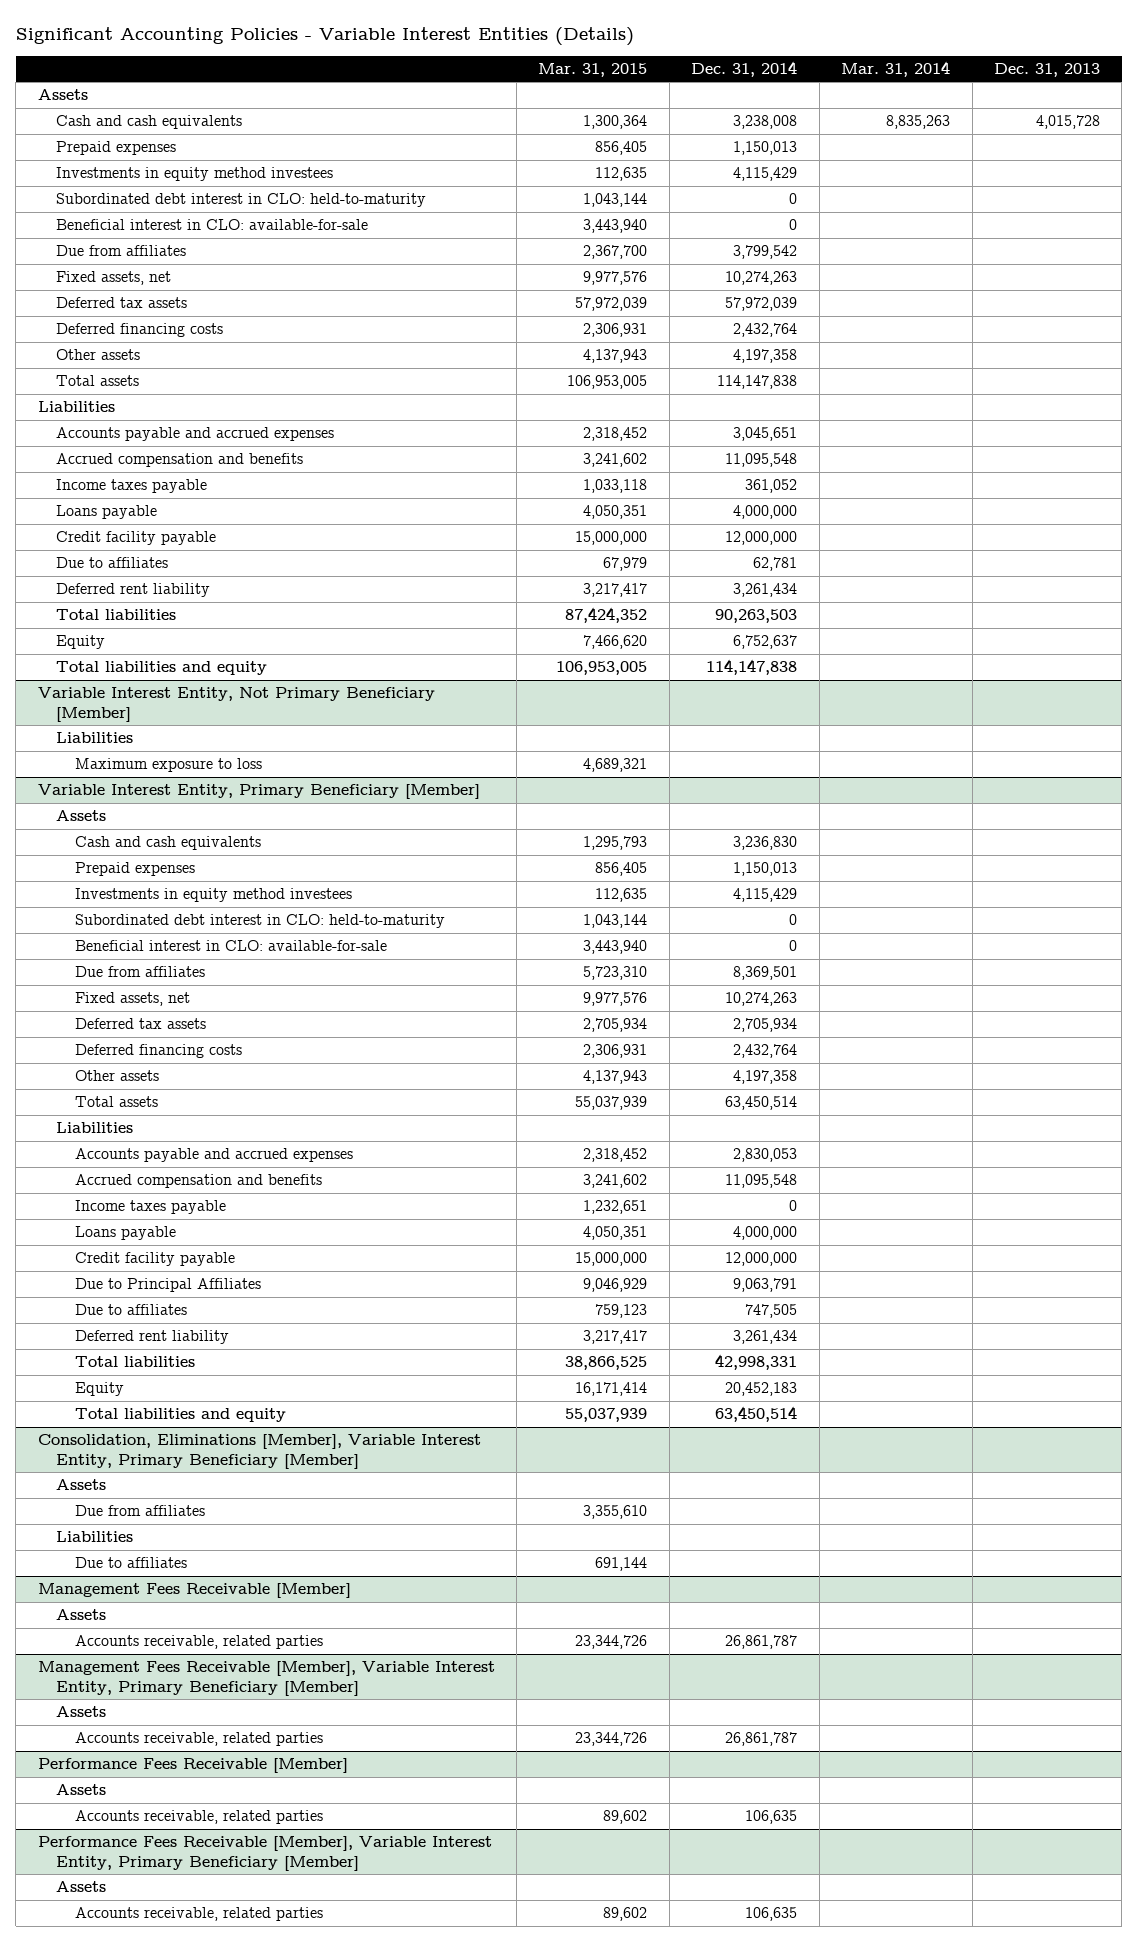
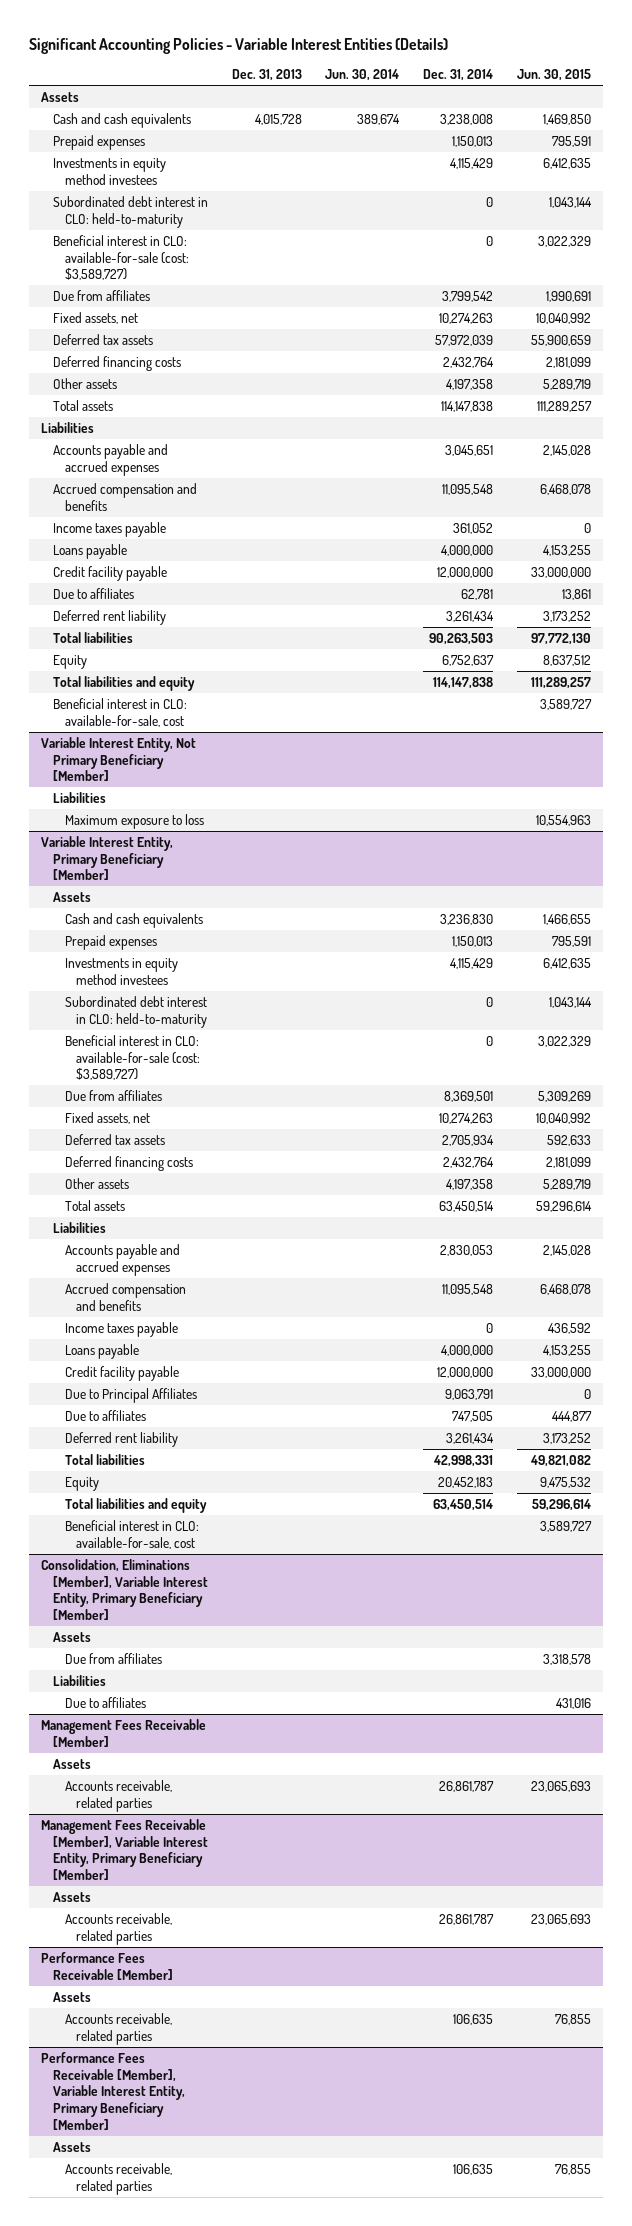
[538,62,648,77] Mar. 31, 2015 -> none
[841,60,951,77] Mar. 31, 2014 -> none
none -> [325,69,400,82] Jun. 30, 2014
none -> [516,69,591,82] Jun. 30, 2015
[56,219,369,231] Beneficial interest in CLO: available-for-sale -> [52,234,189,281] Beneficial interest in CLO: available-for-sale (cost: $3,589,727)
none -> [52,697,187,727] Beneficial interest in CLO: available-for-sale, cost
[74,940,387,952] Beneficial interest in CLO: available-for-sale -> [64,1034,201,1081] Beneficial interest in CLO: available-for-sale (cost: $3,589,727)
none -> [64,1519,199,1549] Beneficial interest in CLO: available-for-sale, cost

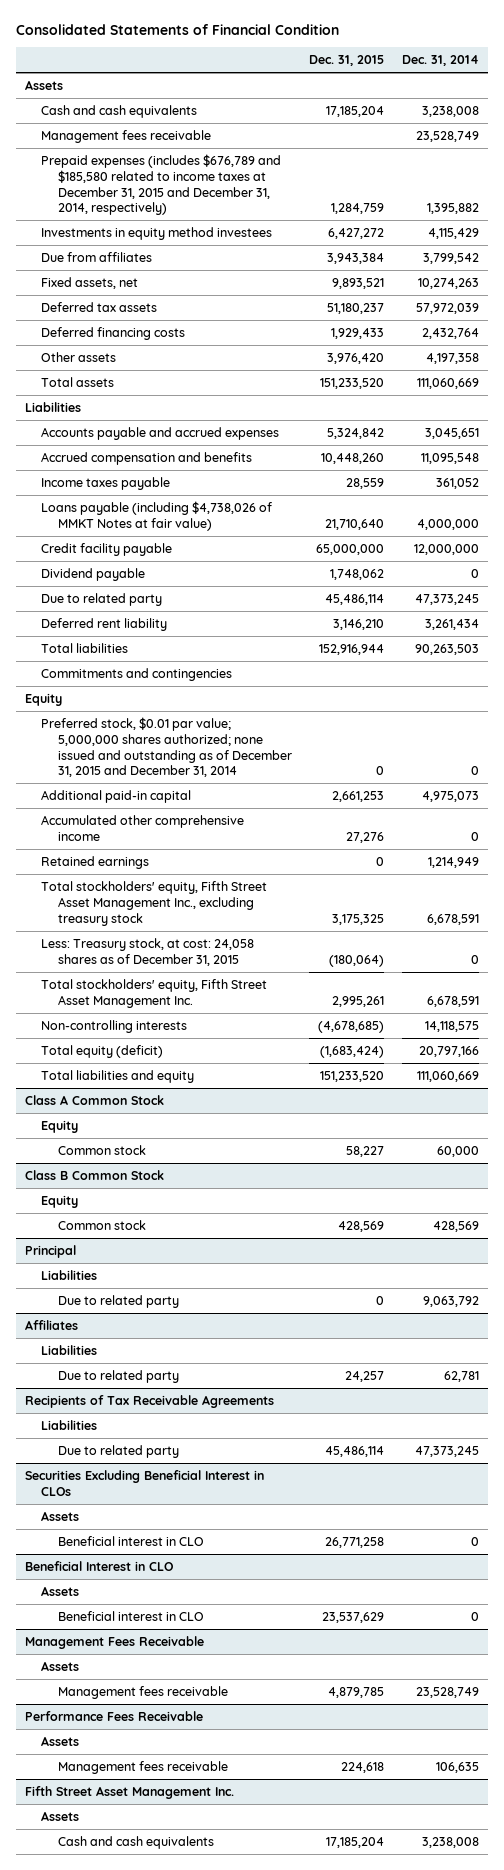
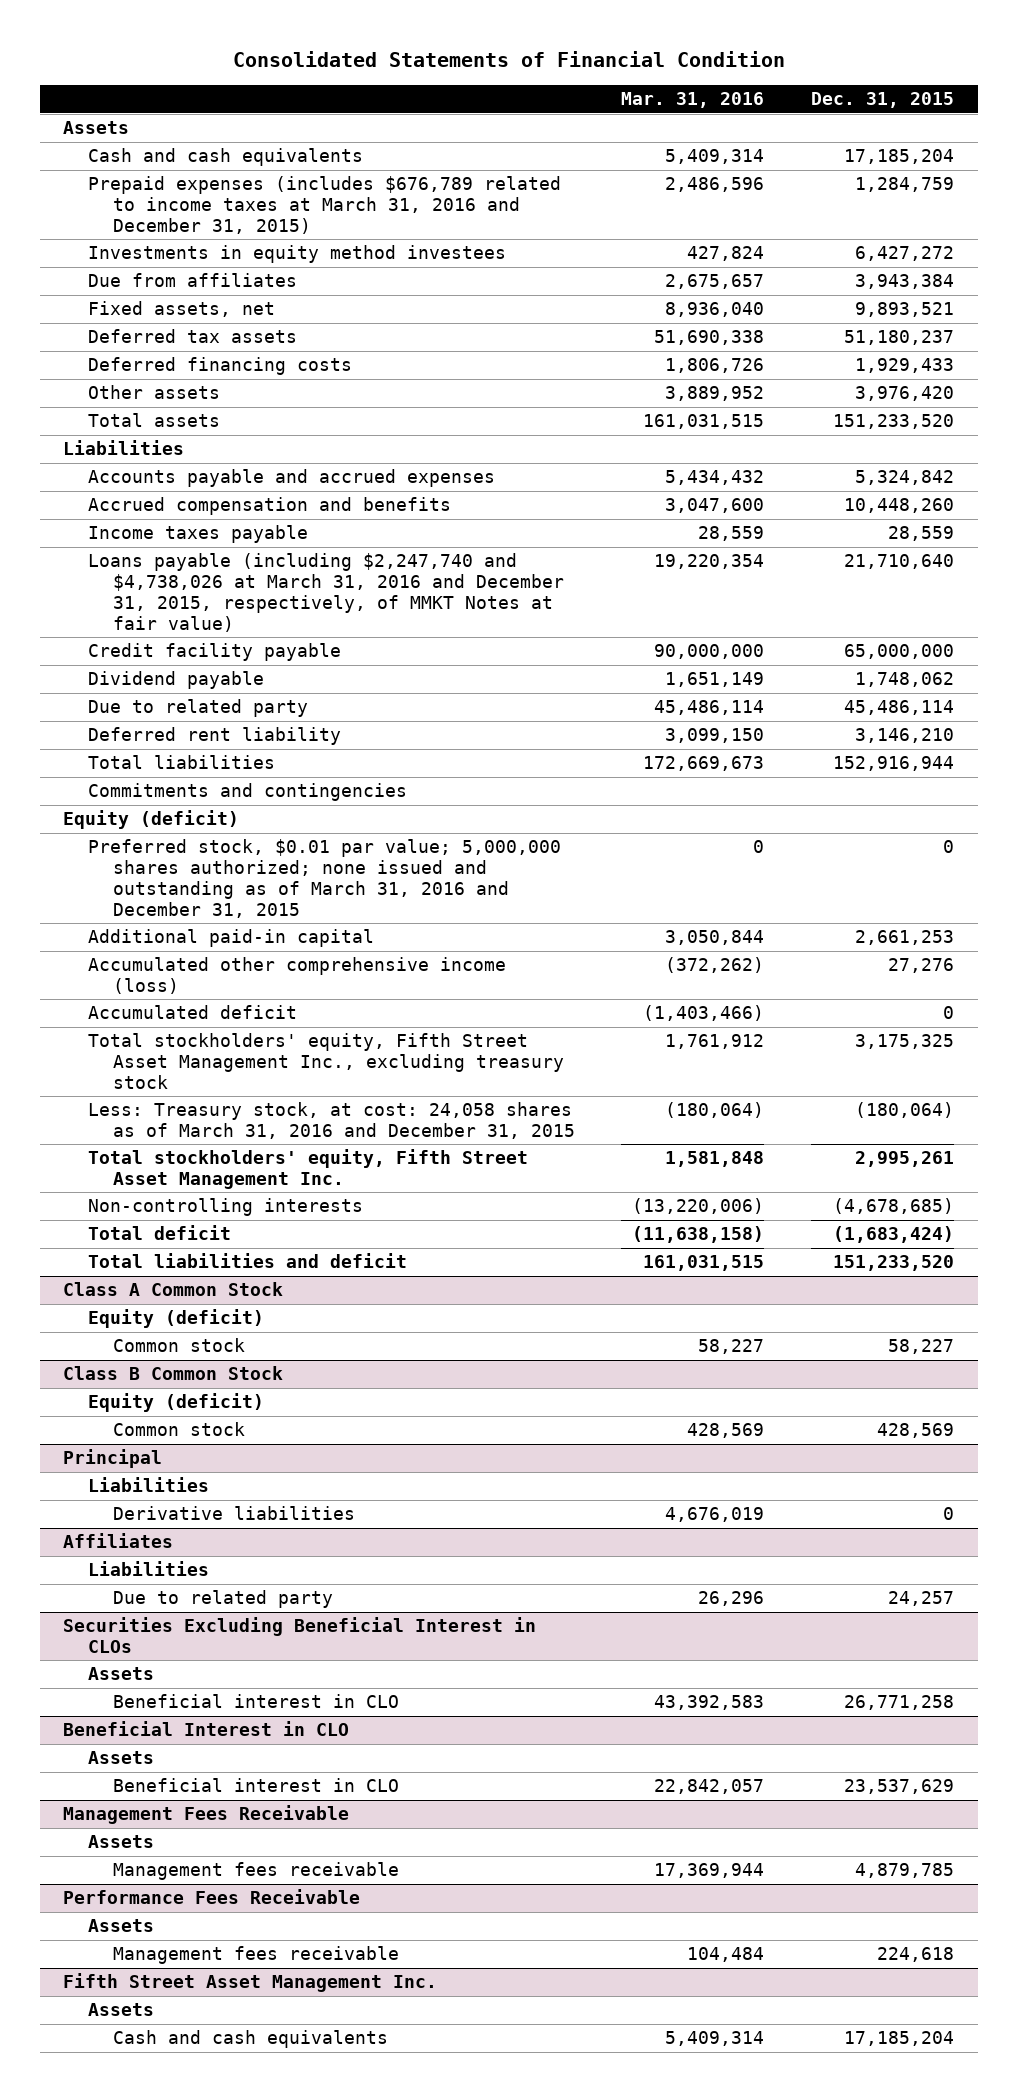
[402,55,480,67] Dec. 31, 2014 -> none
none -> [621,92,765,109] Mar. 31, 2016
[41,129,212,143] Management fees receivable -> none
[41,153,282,216] Prepaid expenses (includes $676,789 and $185,580 related to income taxes at December 31, 2015 and December 31, 2014, respectively) -> [88,176,562,234] Prepaid expenses (includes $676,789 related to income taxes at March 31, 2016 and December 31, 2015)
[41,500,273,531] Loans payable (including $4,738,026 of MMKT Notes at fair value) -> [88,553,564,632] Loans payable (including $2,247,740 and $4,738,026 at March 31, 2016 and December 31, 2015, respectively, of MMKT Notes at fair value)
[24,692,62,706] Equity -> [63,810,240,830] Equity (deficit)
[41,716,292,778] Preferred stock, $0.01 par value; 5,000,000 shares authorized; none issued and outstanding as of December 31, 2015 and December 31, 2014 -> [88,839,562,918] Preferred stock, $0.01 par value; 5,000,000 shares authorized; none issued and outstanding as of March 31, 2016 and December 31, 2015
[41,814,245,841] Accumulated other comprehensive income -> [88,957,507,995] Accumulated other comprehensive income (loss)
[41,855,150,869] Retained earnings -> [88,1005,298,1020] Accumulated deficit
[41,937,255,966] Less: Treasury stock, at cost: 24,058 shares as of December 31, 2015 -> [88,1102,575,1140] Less: Treasury stock, at cost: 24,058 shares as of March 31, 2016 and December 31, 2015
[41,1044,164,1058] Total equity (deficit) -> [88,1225,232,1241] Total deficit
[41,1069,195,1083] Total liabilities and equity -> [88,1253,408,1269] Total liabilities and deficit
[41,1119,79,1133] Equity -> [88,1309,265,1329] Equity (deficit)
[41,1194,79,1208] Equity -> [88,1393,265,1413] Equity (deficit)
[57,1294,179,1308] Due to related party -> none
none -> [112,1506,355,1521] Derivative liabilities
[24,1394,274,1408] Recipients of Tax Receivable Agreements -> none
[41,1419,98,1430] Liabilities -> none
[57,1444,179,1458] Due to related party -> none

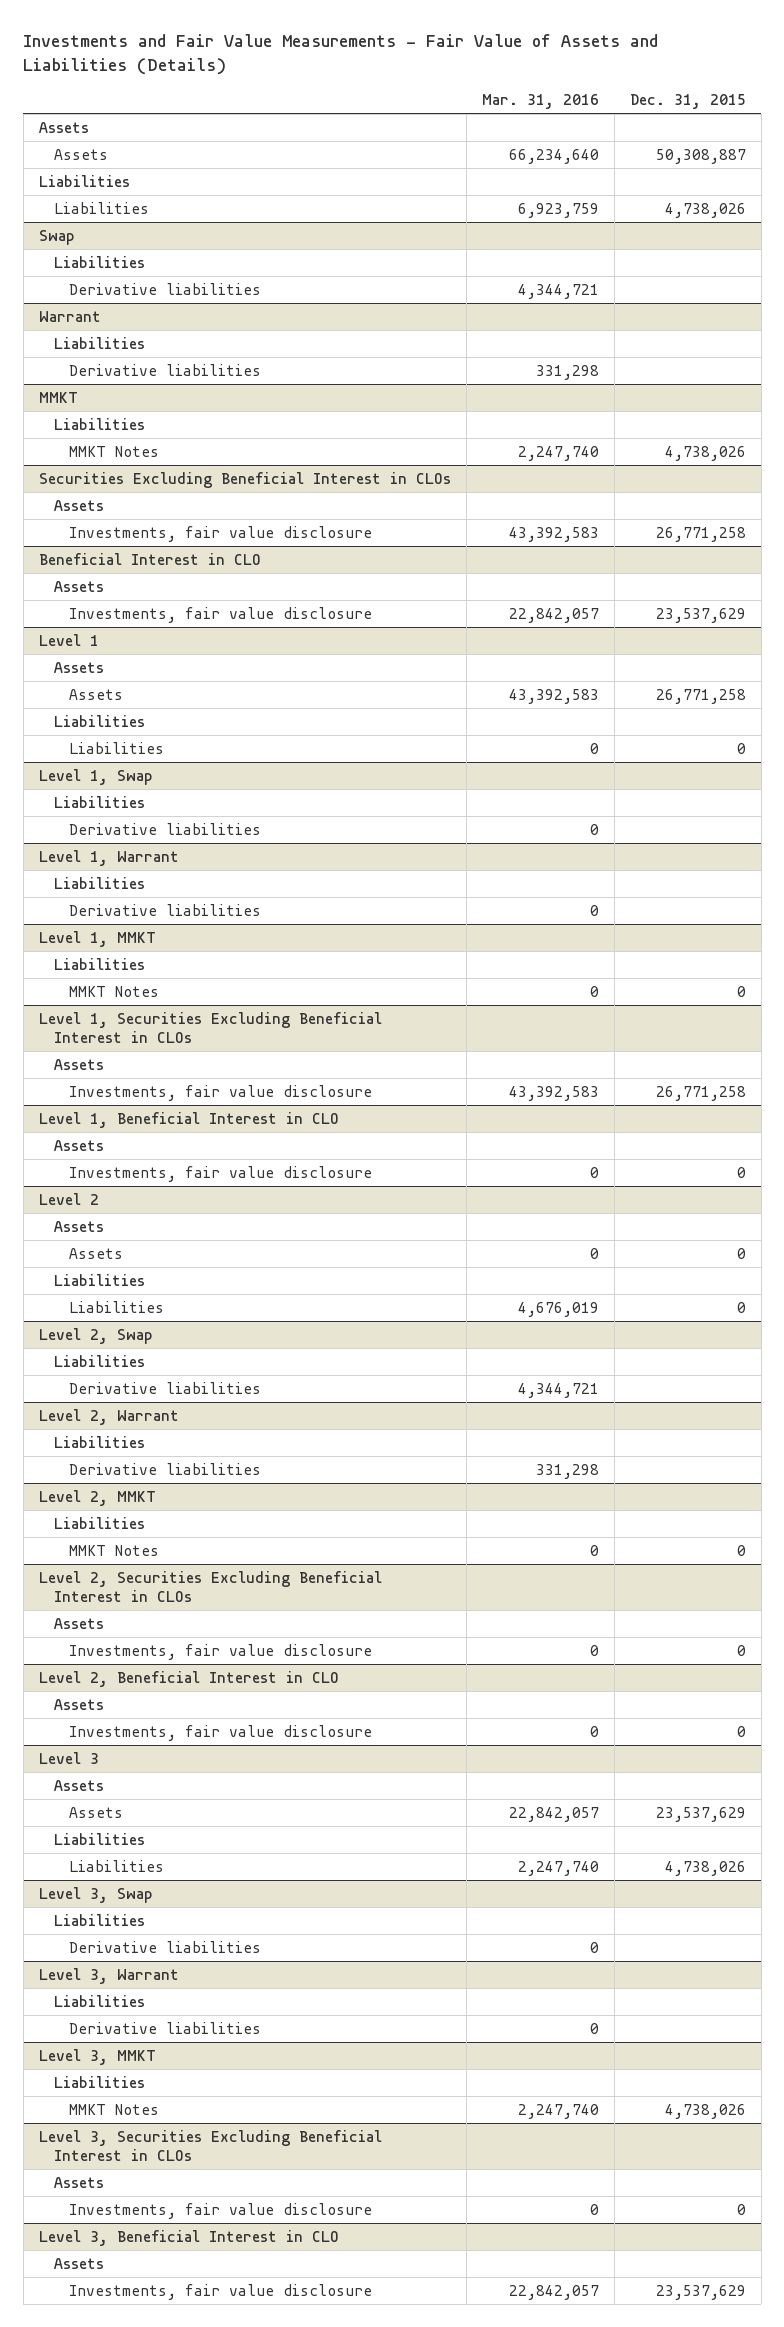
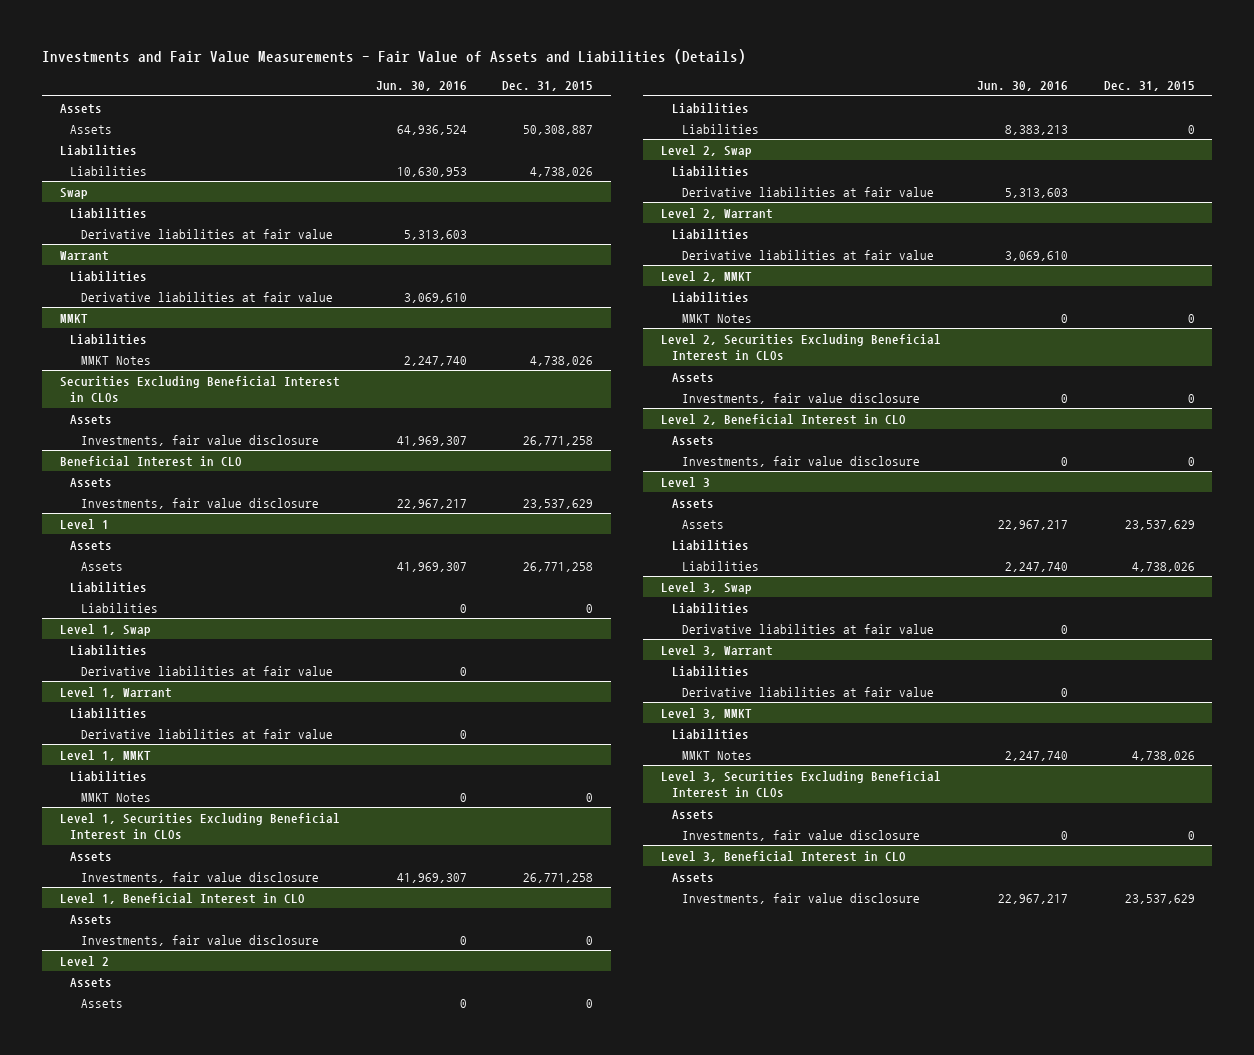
[481,94,599,110] Mar. 31, 2016 -> none
none -> [375,80,467,91] Jun. 30, 2016
[68,282,261,295] Derivative liabilities -> [81,228,334,239] Derivative liabilities at fair value
[68,363,261,376] Derivative liabilities -> [81,291,334,302] Derivative liabilities at fair value
[68,822,261,835] Derivative liabilities -> [81,665,334,676] Derivative liabilities at fair value
[68,903,261,916] Derivative liabilities -> [81,728,334,739] Derivative liabilities at fair value
[68,1381,261,1394] Derivative liabilities -> [682,186,935,197] Derivative liabilities at fair value
[68,1462,261,1475] Derivative liabilities -> [682,249,935,260] Derivative liabilities at fair value
[68,1940,261,1953] Derivative liabilities -> [682,623,935,634] Derivative liabilities at fair value
[68,2021,261,2034] Derivative liabilities -> [682,686,935,697] Derivative liabilities at fair value

